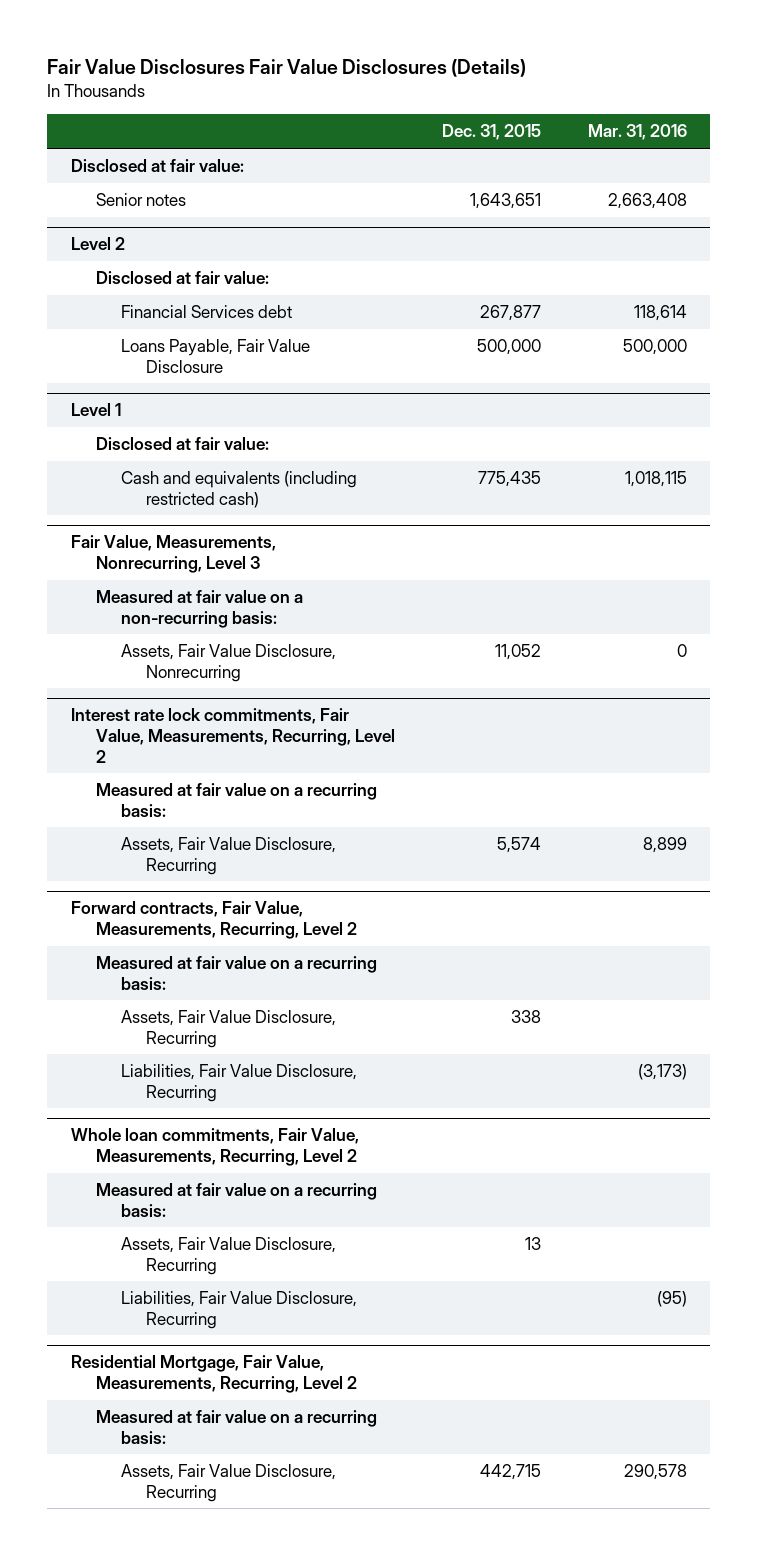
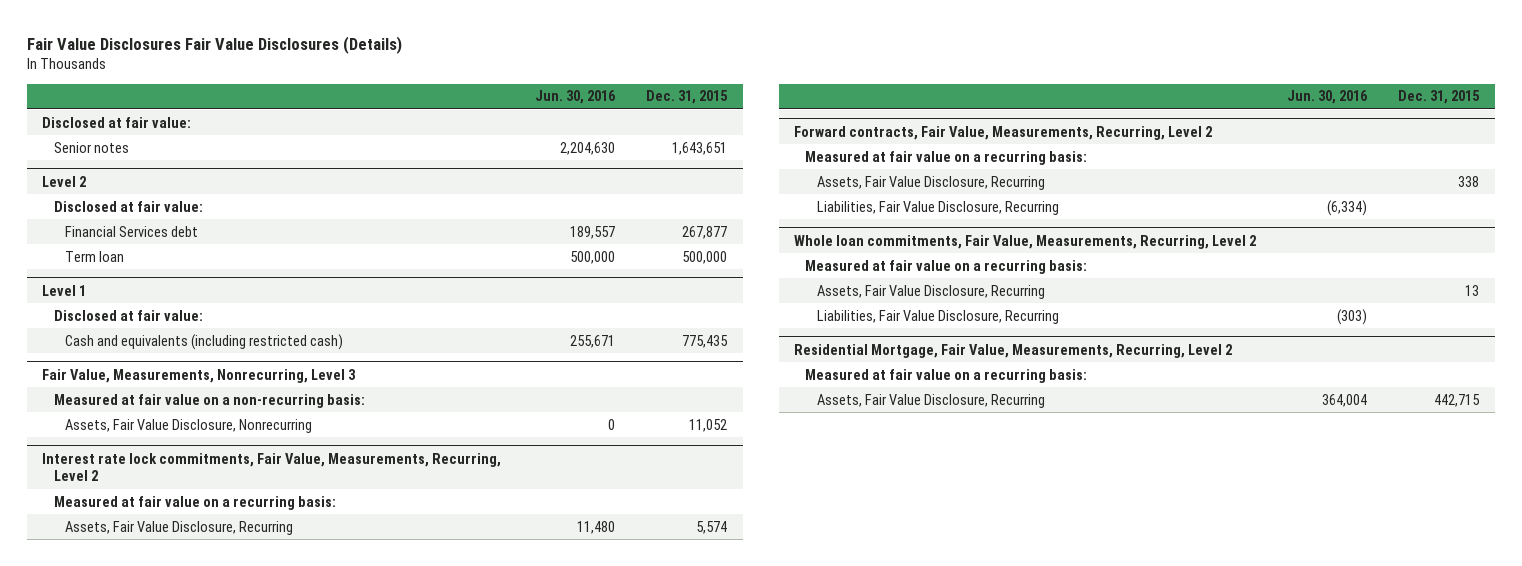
[587,124,687,141] Mar. 31, 2016 -> none
none -> [535,90,617,105] Jun. 30, 2016
[121,339,311,373] Loans Payable, Fair Value Disclosure -> [64,250,124,262] Term loan

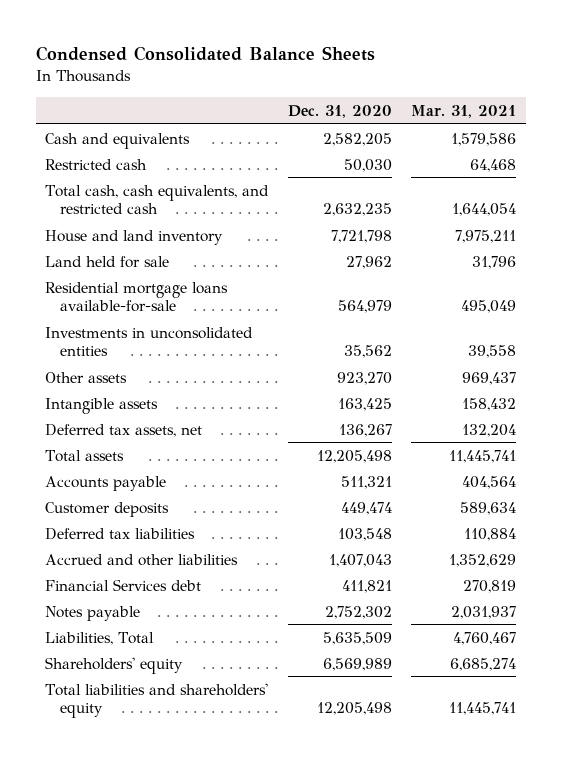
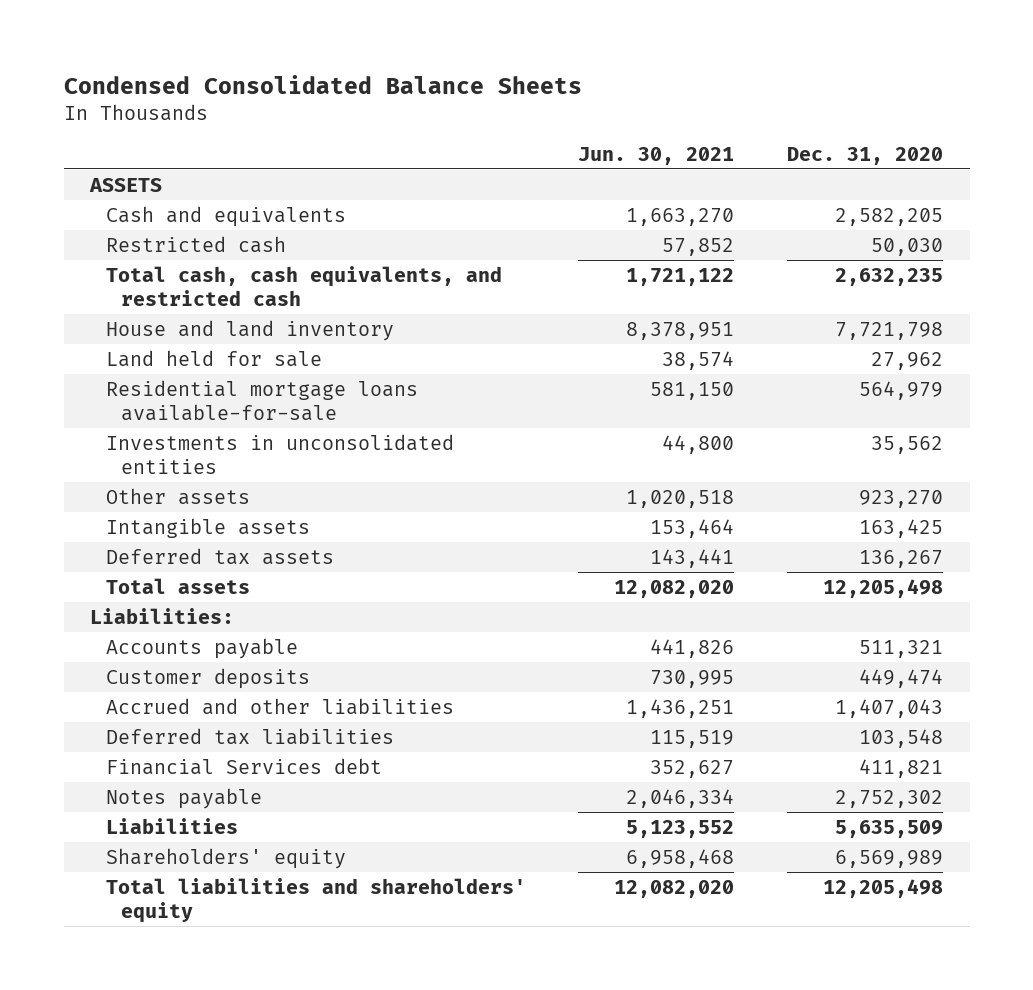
[411,104,517,118] Mar. 31, 2021 -> none
none -> [578,146,735,165] Jun. 30, 2021
none -> [88,177,162,192] ASSETS
[45,423,203,437] Deferred tax assets, net -> [105,547,334,565] Deferred tax assets
none -> [89,607,234,624] Liabilities:
[45,527,196,540] Deferred tax liabilities -> [105,727,394,745] Deferred tax liabilities
[45,631,155,645] Liabilities, Total -> [105,817,238,834] Liabilities

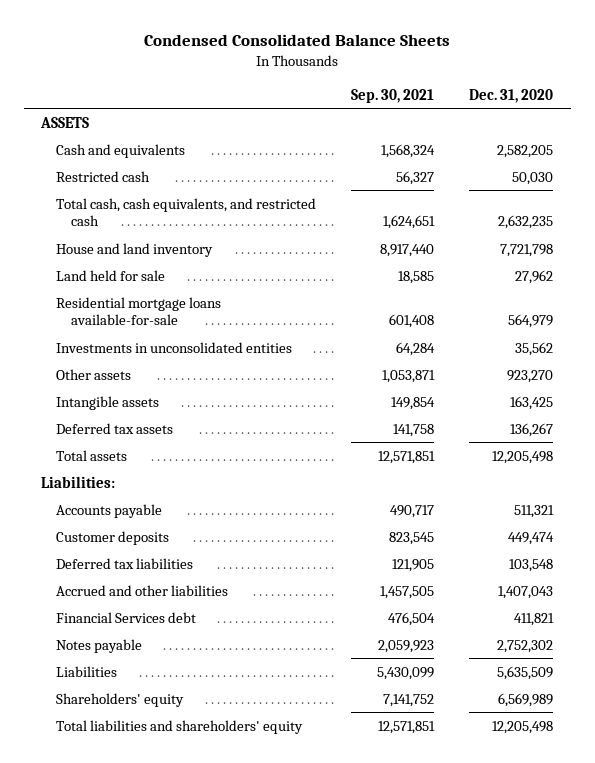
[578,146,735,165] Jun. 30, 2021 -> none
none -> [351,88,435,103] Sep. 30, 2021
[105,697,454,715] Accrued and other liabilities -> [56,584,229,596] Accrued and other liabilities

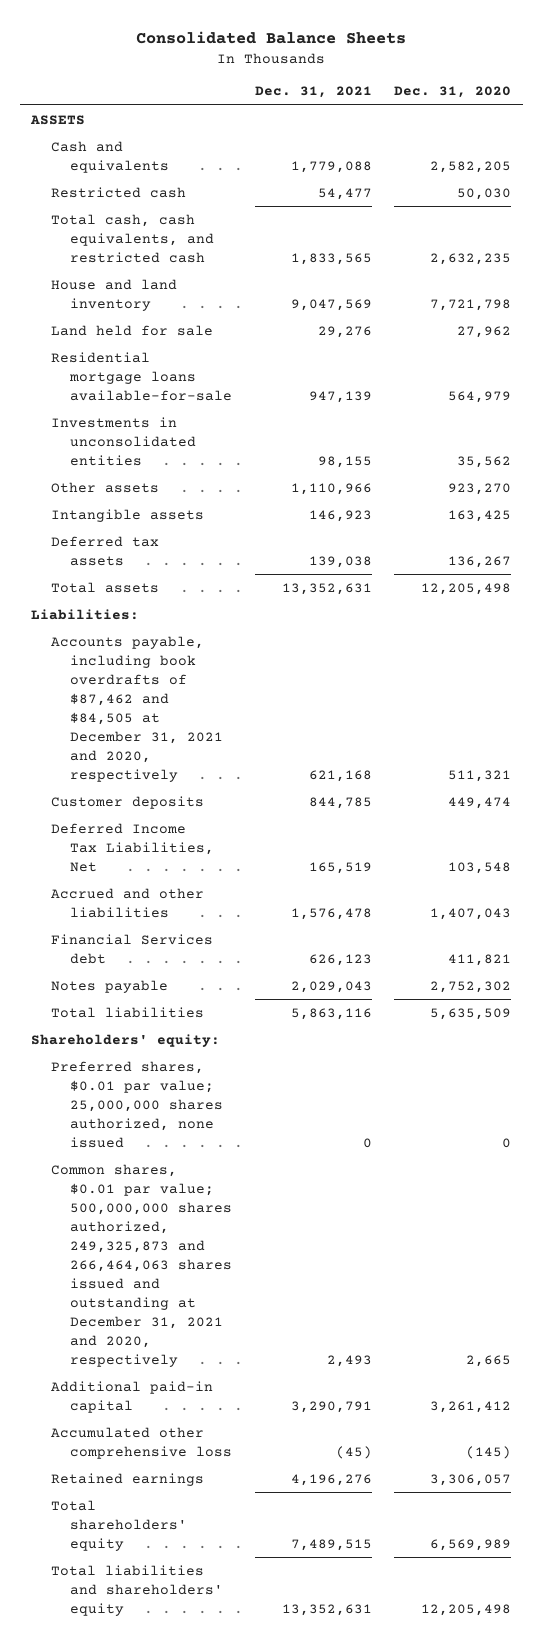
[144,34,451,47] Condensed Consolidated Balance Sheets -> [136,30,407,44] Consolidated Balance Sheets
[351,88,435,103] Sep. 30, 2021 -> none
none -> [254,86,372,99] Dec. 31, 2021
[56,503,163,518] Accounts payable -> [50,635,223,782] Accounts payable, including book overdrafts of $87,462 and $84,505 at December 31, 2021 and 2020, respectively
[56,557,194,569] Deferred tax liabilities -> [50,822,214,872] Deferred Income Tax Liabilities, Net
[56,665,118,677] Liabilities -> [50,1006,204,1018] Total liabilities
none -> [31,1033,221,1047] Shareholders' equity:
none -> [50,1060,223,1148] Preferred shares, $0.01 par value; 25,000,000 shares authorized, none issued
none -> [50,1163,232,1367] Common shares, $0.01 par value; 500,000,000 shares authorized, 249,325,873 and 266,464,063 shares issued and outstanding at December 31, 2021 and 2020, respectively
none -> [50,1380,213,1413] Additional paid-in capital
none -> [50,1426,232,1459] Accumulated other comprehensive loss
none -> [50,1472,204,1486] Retained earnings
[56,692,185,707] Shareholders' equity -> [50,1499,187,1551] Total shareholders' equity

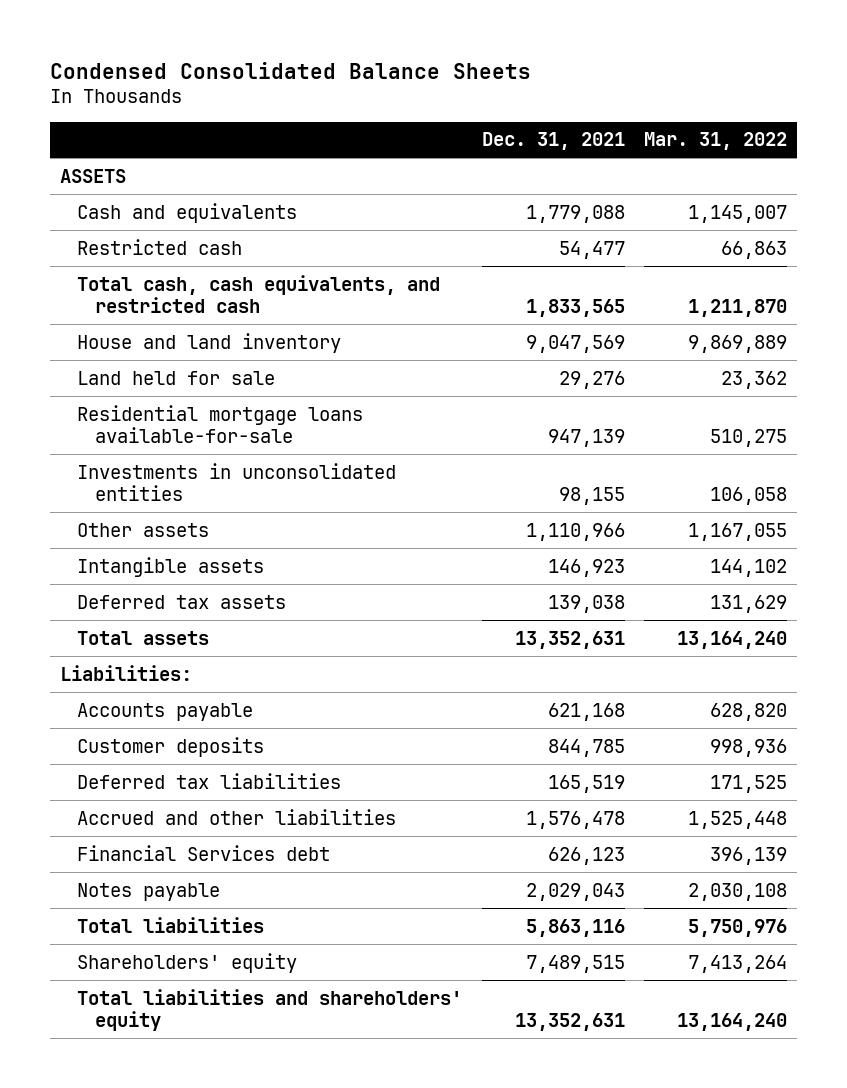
[136,30,407,44] Consolidated Balance Sheets -> [50,61,532,79] Condensed Consolidated Balance Sheets
[394,86,512,99] Dec. 31, 2020 -> none
none -> [643,132,787,151] Mar. 31, 2022
[50,635,223,782] Accounts payable, including book overdrafts of $87,462 and $84,505 at December 31, 2021 and 2020, respectively -> [77,702,254,721] Accounts payable
[50,822,214,872] Deferred Income Tax Liabilities, Net -> [77,772,342,789] Deferred tax liabilities
[31,1033,221,1047] Shareholders' equity: -> none
[50,1060,223,1148] Preferred shares, $0.01 par value; 25,000,000 shares authorized, none issued -> none
[50,1163,232,1367] Common shares, $0.01 par value; 500,000,000 shares authorized, 249,325,873 and 266,464,063 shares issued and outstanding at December 31, 2021 and 2020, respectively -> none
[50,1380,213,1413] Additional paid-in capital -> none
[50,1426,232,1459] Accumulated other comprehensive loss -> none
[50,1472,204,1486] Retained earnings -> none
[50,1499,187,1551] Total shareholders' equity -> [77,952,298,973] Shareholders' equity

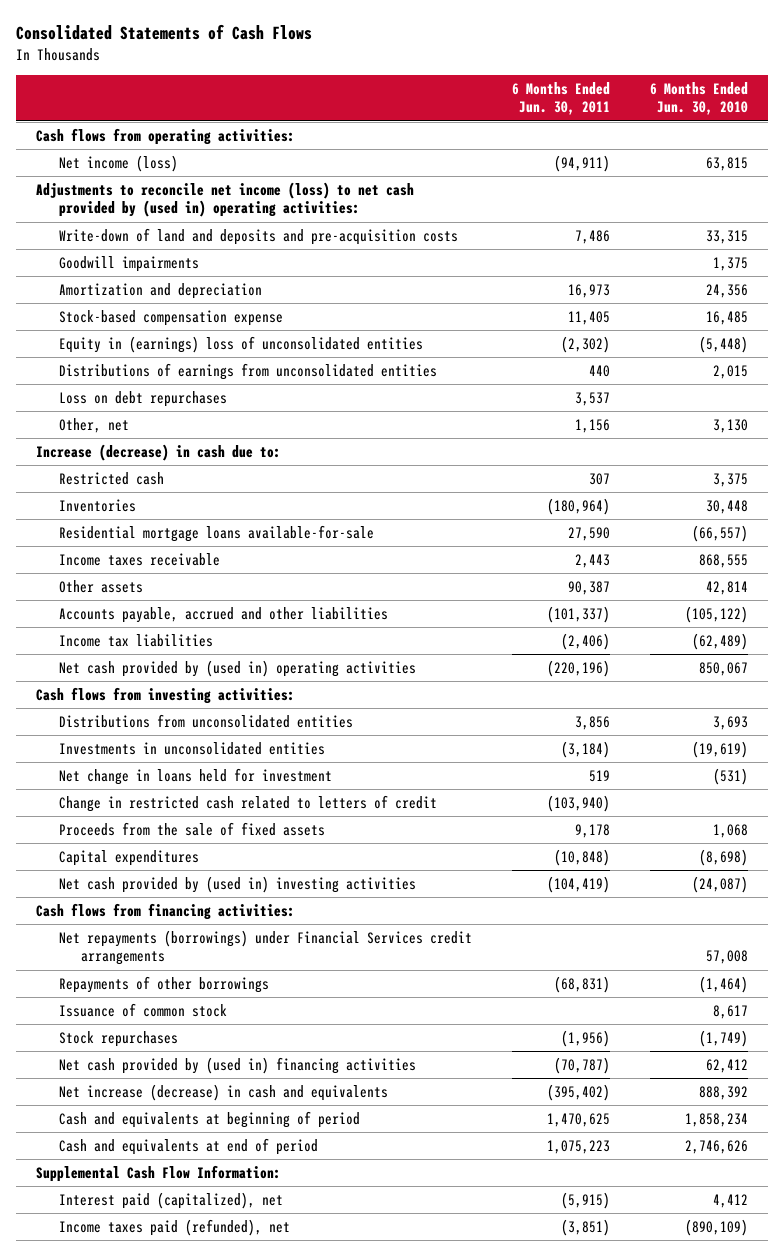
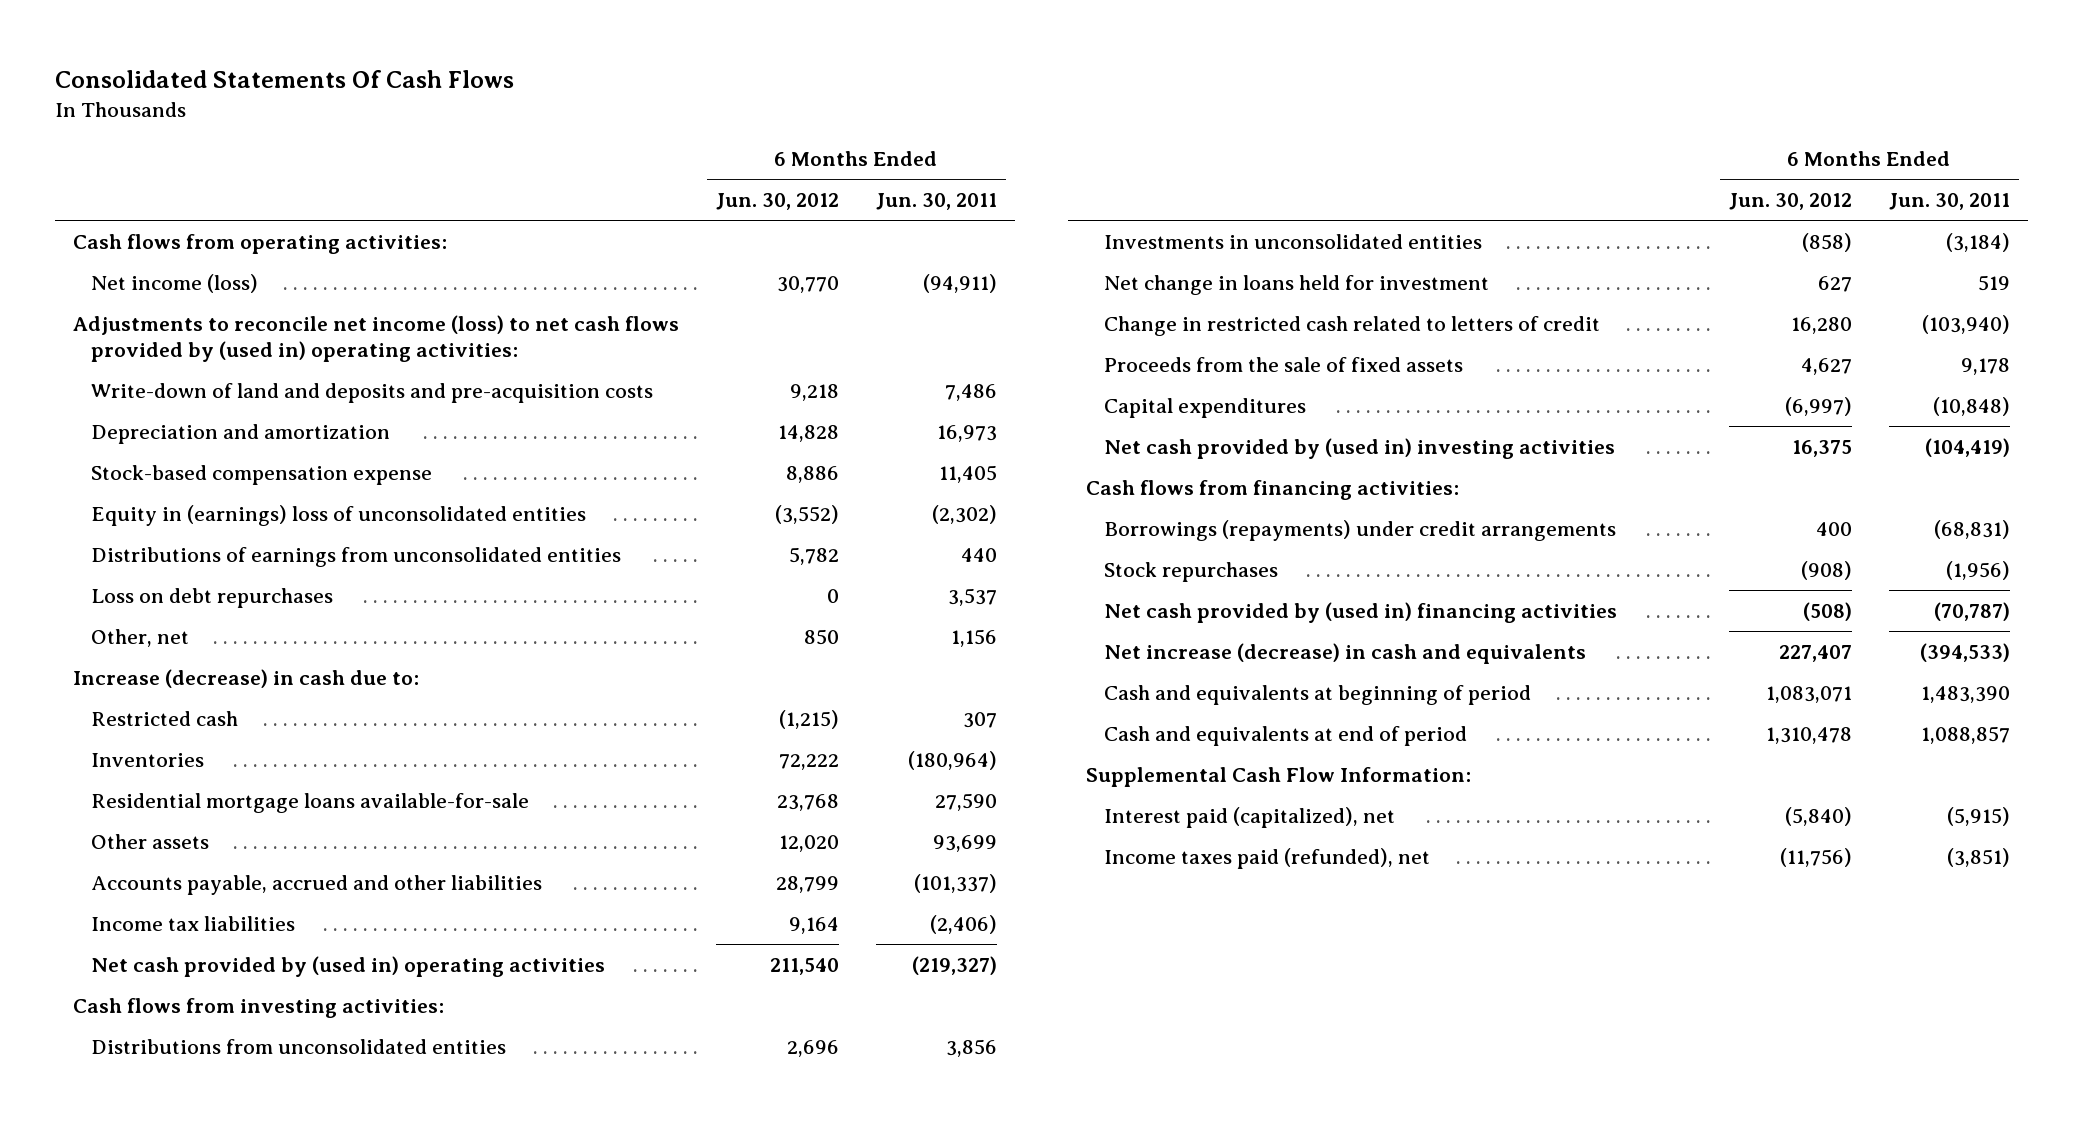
[15,24,312,41] Consolidated Statements of Cash Flows -> [54,69,514,88] Consolidated Statements Of Cash Flows
[649,81,748,116] 6 Months Ended Jun. 30, 2010 -> none
none -> [715,192,839,210] Jun. 30, 2012
[35,181,414,218] Adjustments to reconcile net income (loss) to net cash provided by (used in) operating activities: -> [73,314,680,362] Adjustments to reconcile net income (loss) to net cash flows provided by (used in) operating activities:
[58,255,199,272] Goodwill impairments -> none
[58,282,262,299] Amortization and depreciation -> [90,423,390,444] Depreciation and amortization
[58,552,220,566] Income taxes receivable -> none
[567,580,610,595] 90,387 -> [932,834,997,852] 93,699
[546,659,610,677] (220,196) -> [911,955,997,975] (219,327)
[58,929,472,966] Net repayments (borrowings) under Financial Services credit arrangements -> none
[58,1002,227,1017] Issuance of common stock -> none
[58,975,269,993] Repayments of other borrowings -> [1103,519,1616,541] Borrowings (repayments) under credit arrangements
[546,1083,610,1101] (395,402) -> [1919,642,2010,662] (394,533)
[546,1112,610,1127] 1,470,625 -> [1920,685,2010,703] 1,483,390
[546,1139,610,1154] 1,075,223 -> [1920,725,2010,744] 1,088,857

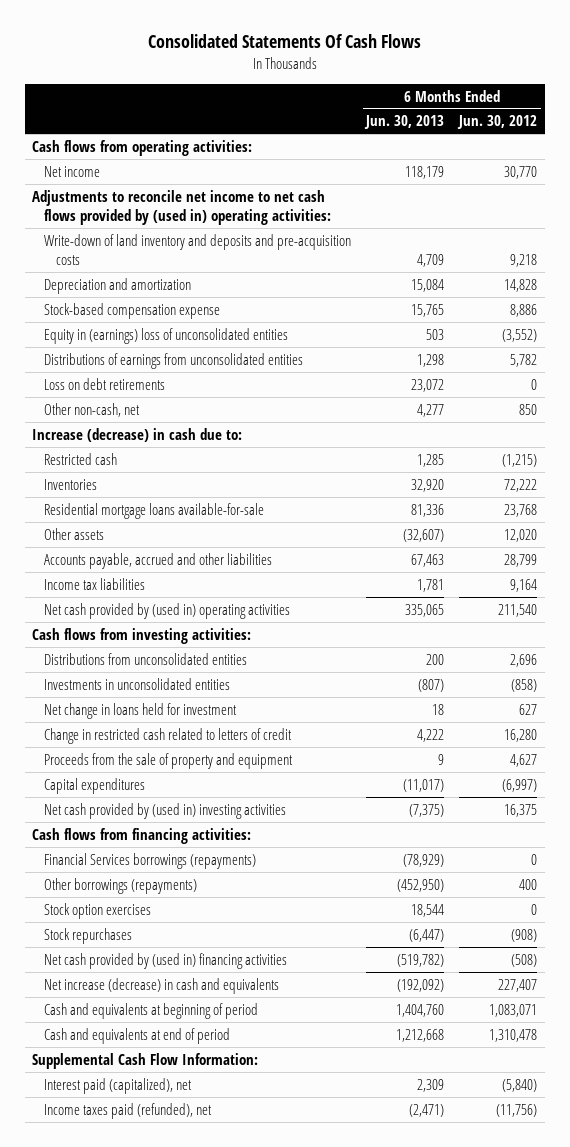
[875,192,997,210] Jun. 30, 2011 -> none
none -> [364,115,445,130] Jun. 30, 2013
[90,273,258,293] Net income (loss) -> [44,165,101,177] Net income
[73,314,680,362] Adjustments to reconcile net income (loss) to net cash flows provided by (used in) operating activities: -> [32,189,332,226] Adjustments to reconcile net income to net cash flows provided by (used in) operating activities:
[90,382,653,403] Write-down of land and deposits and pre-acquisition costs -> [44,233,352,266] Write-down of land inventory and deposits and pre-acquisition costs
[90,587,333,608] Loss on debt repurchases -> [44,377,166,390] Loss on debt retirements
[90,628,189,647] Other, net -> [44,402,141,417] Other non-cash, net
[1103,356,1463,372] Proceeds from the sale of fixed assets -> [44,752,294,769] Proceeds from the sale of property and equipment
none -> [44,852,257,869] Financial Services borrowings (repayments)
[1103,519,1616,541] Borrowings (repayments) under credit arrangements -> [44,877,198,894] Other borrowings (repayments)
none -> [44,902,152,919] Stock option exercises

